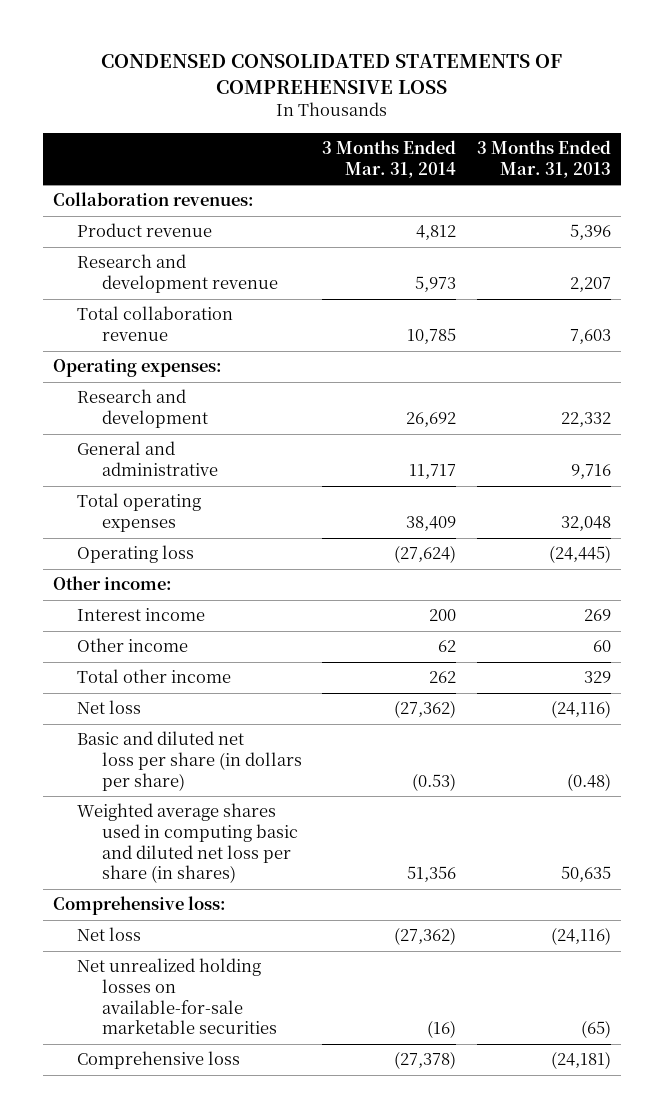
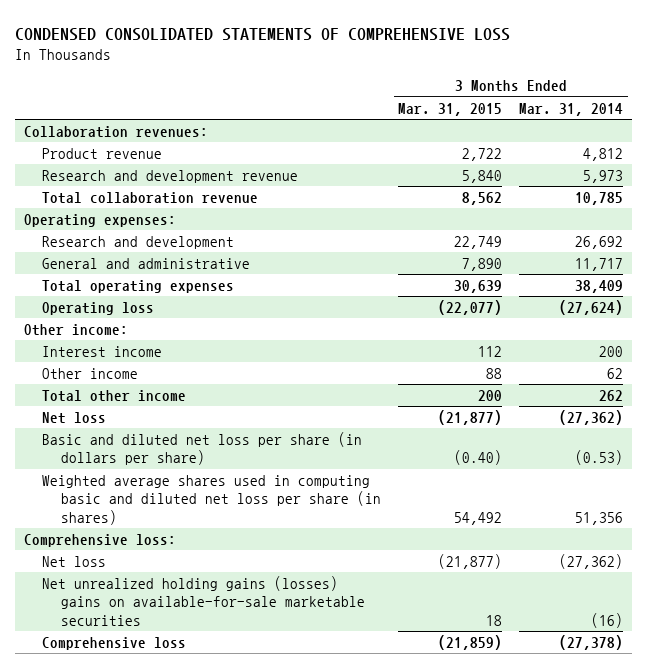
[476,140,611,178] 3 Months Ended Mar. 31, 2013 -> none
none -> [398,102,503,116] Mar. 31, 2015
[77,958,277,1035] Net unrealized holding losses on available-for-sale marketable securities -> [42,576,365,626] Net unrealized holding gains (losses) gains on available-for-sale marketable securities

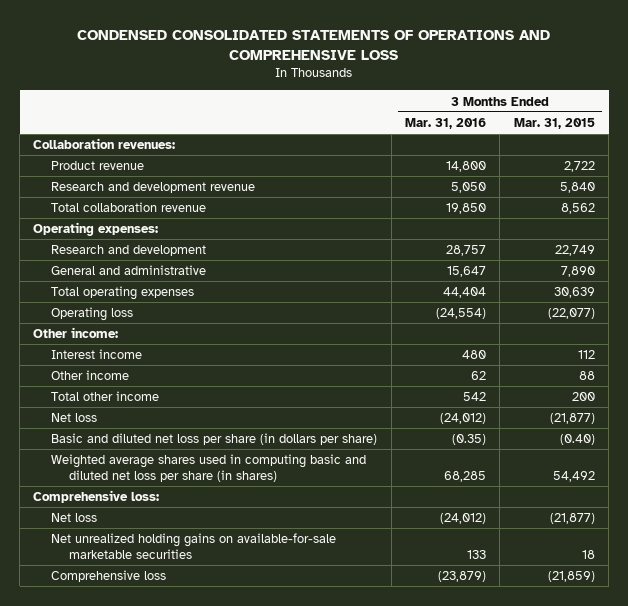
[15,27,511,41] CONDENSED CONSOLIDATED STATEMENTS OF COMPREHENSIVE LOSS -> [77,29,551,60] CONDENSED CONSOLIDATED STATEMENTS OF OPERATIONS AND COMPREHENSIVE LOSS
[519,102,624,116] Mar. 31, 2014 -> none
none -> [405,117,487,129] Mar. 31, 2016
[42,576,365,626] Net unrealized holding gains (losses) gains on available-for-sale marketable securities -> [51,533,337,559] Net unrealized holding gains on available-for-sale marketable securities

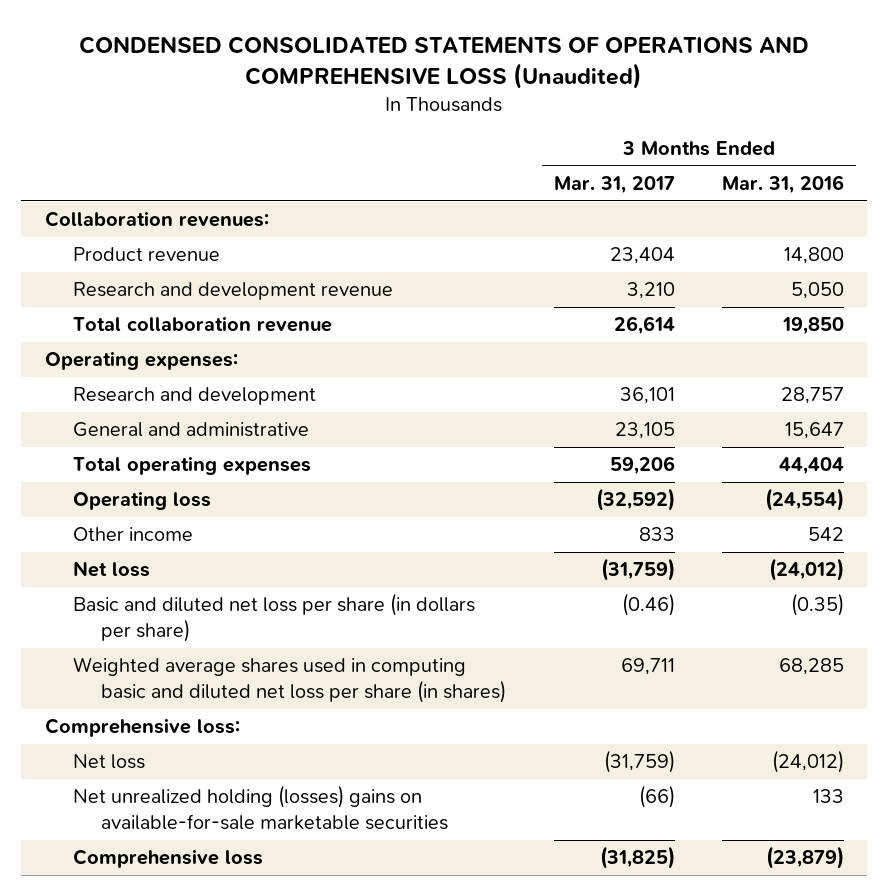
[77,29,551,60] CONDENSED CONSOLIDATED STATEMENTS OF OPERATIONS AND COMPREHENSIVE LOSS -> [79,35,810,89] CONDENSED CONSOLIDATED STATEMENTS OF OPERATIONS AND COMPREHENSIVE LOSS (Unaudited)
[513,117,595,129] Mar. 31, 2015 -> none
none -> [553,176,675,195] Mar. 31, 2017
[33,327,119,339] Other income: -> none
[51,349,143,360] Interest income -> none
[51,391,160,402] Total other income -> none
[471,371,487,381] 62 -> [807,527,844,542] 542
[51,533,337,559] Net unrealized holding gains on available-for-sale marketable securities -> [73,785,449,831] Net unrealized holding (losses) gains on available-for-sale marketable securities

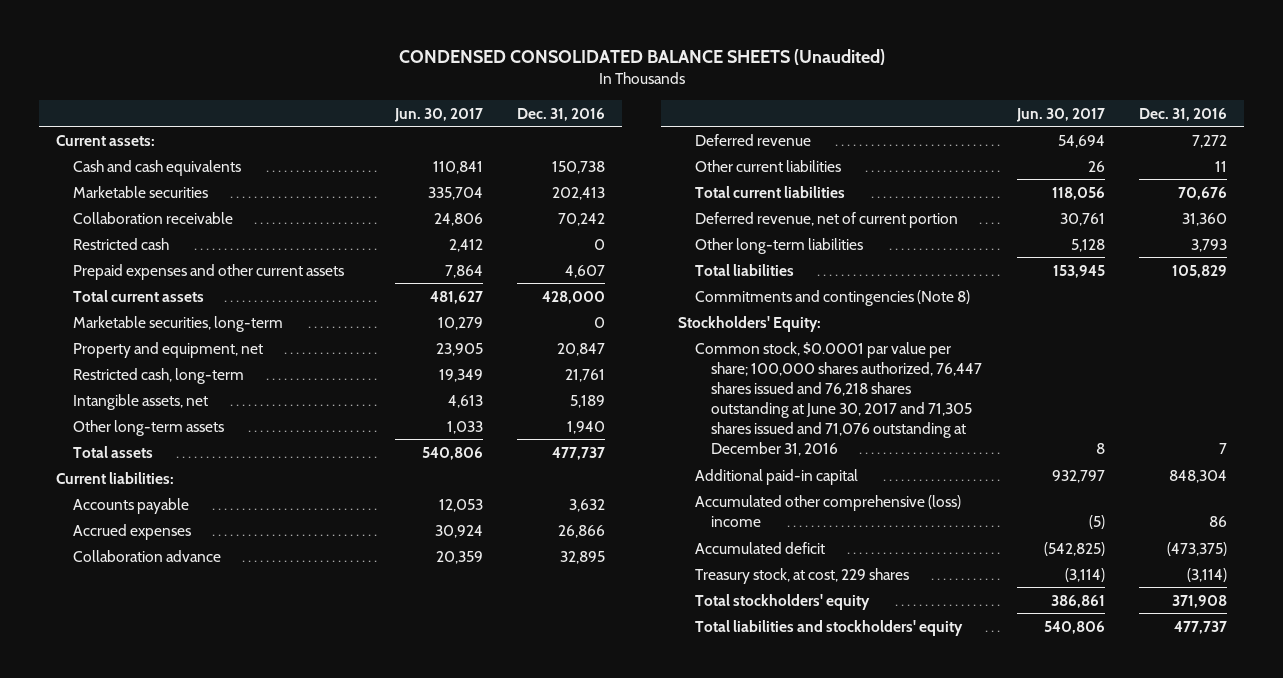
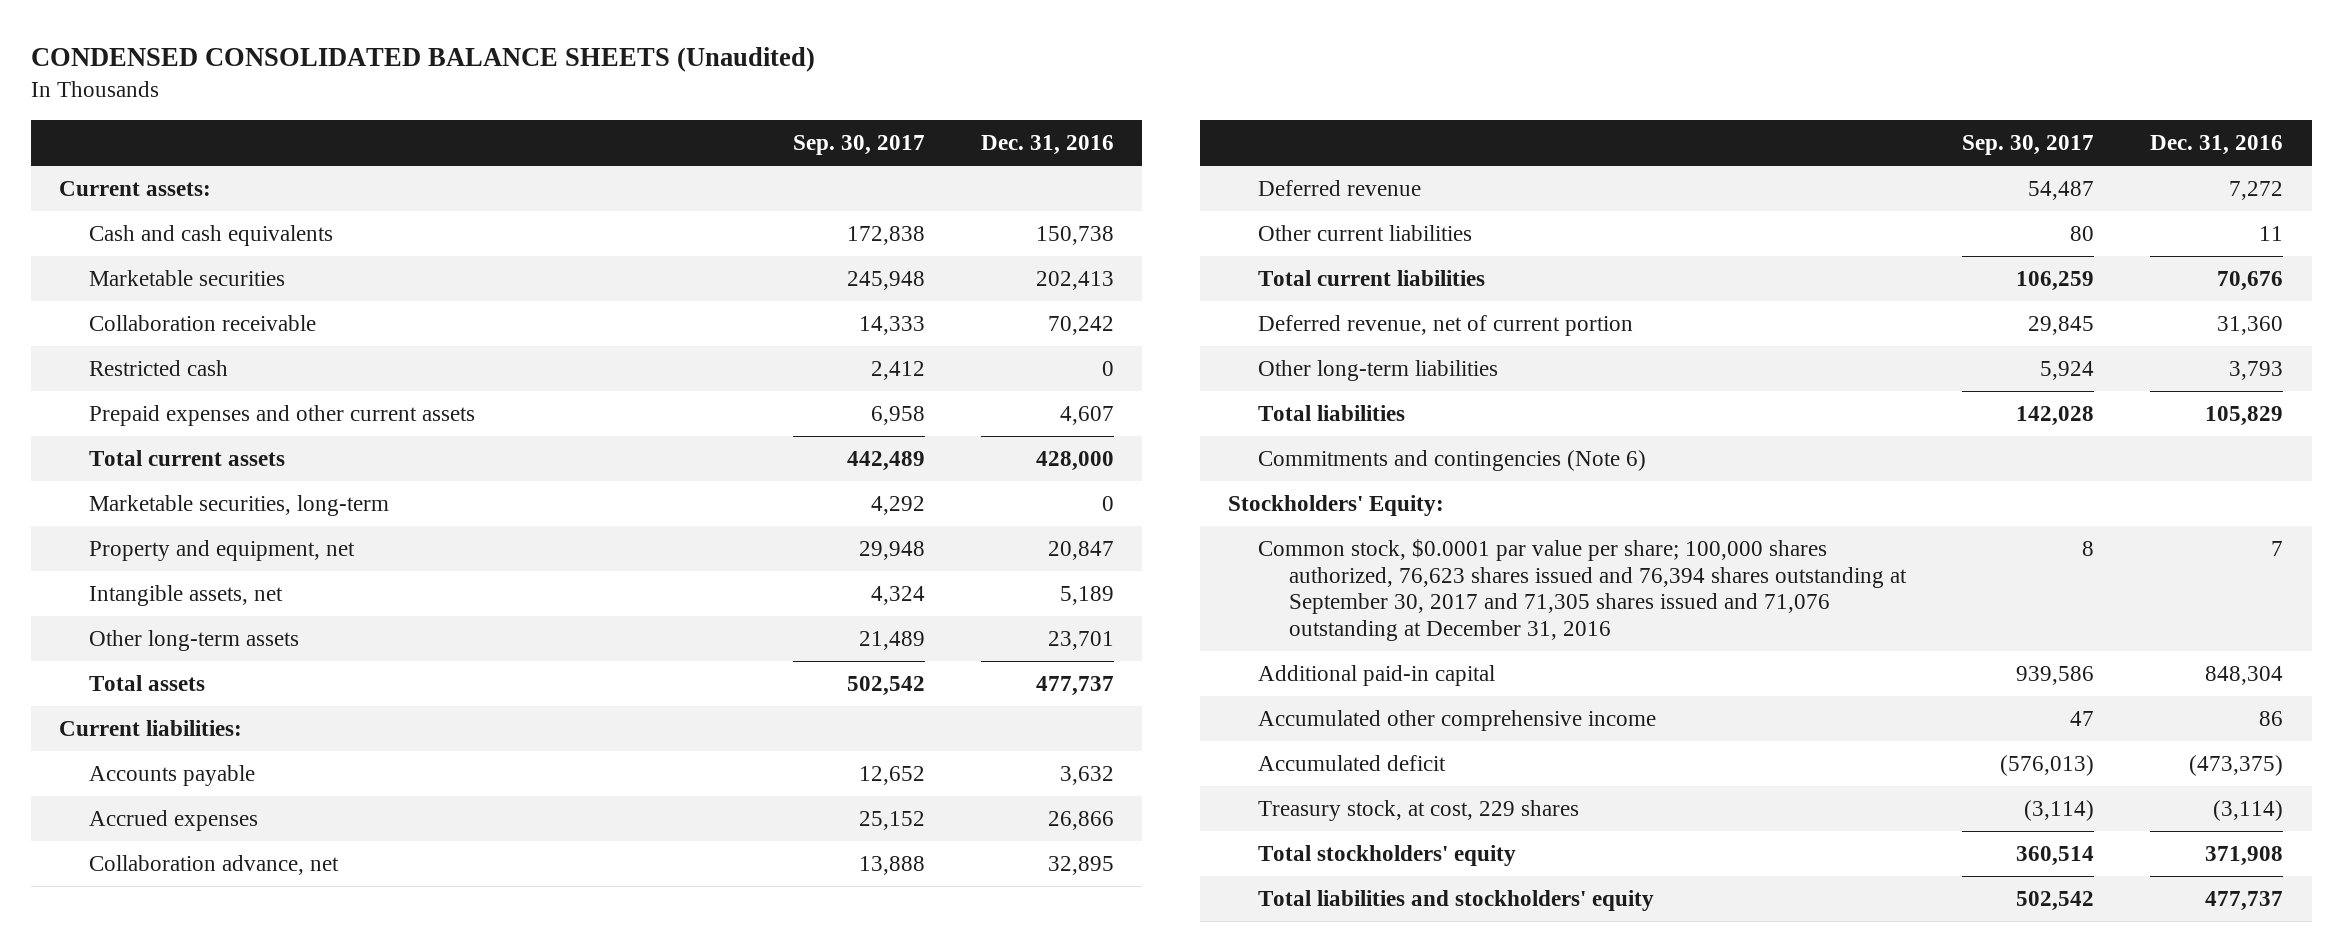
[393,107,483,122] Jun. 30, 2017 -> none
none -> [792,135,925,156] Sep. 30, 2017
[72,367,244,384] Restricted cash, long-term -> none
[566,420,605,434] 1,940 -> [1048,630,1115,650] 23,701
[72,549,221,562] Collaboration advance -> [89,854,340,875] Collaboration advance, net
[694,289,970,306] Commitments and contingencies (Note 8) -> [1258,449,1647,471] Commitments and contingencies (Note 6)
[694,341,983,457] Common stock, $0.0001 par value per share; 100,000 shares authorized, 76,447 shares issued and 76,218 shares outstanding at June 30, 2017 and 71,305 shares issued and 71,076 outstanding at December 31, 2016 -> [1258,538,1907,642] Common stock, $0.0001 par value per share; 100,000 shares authorized, 76,623 shares issued and 76,394 shares outstanding at September 30, 2017 and 71,305 shares issued and 71,076 outstanding at December 31, 2016
[694,494,961,527] Accumulated other comprehensive (loss) income -> [1258,709,1657,731] Accumulated other comprehensive income

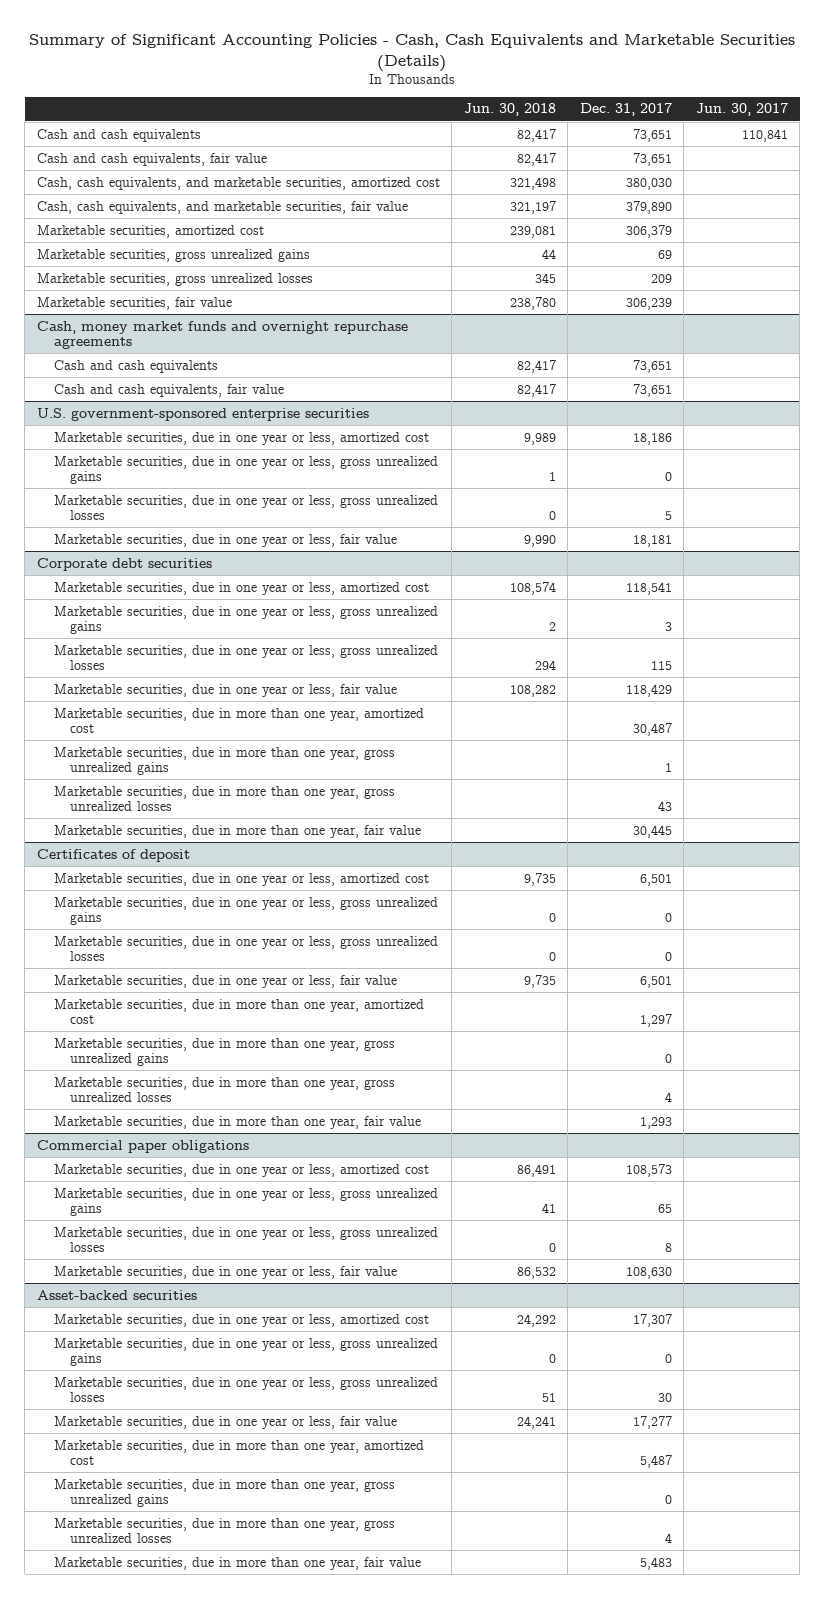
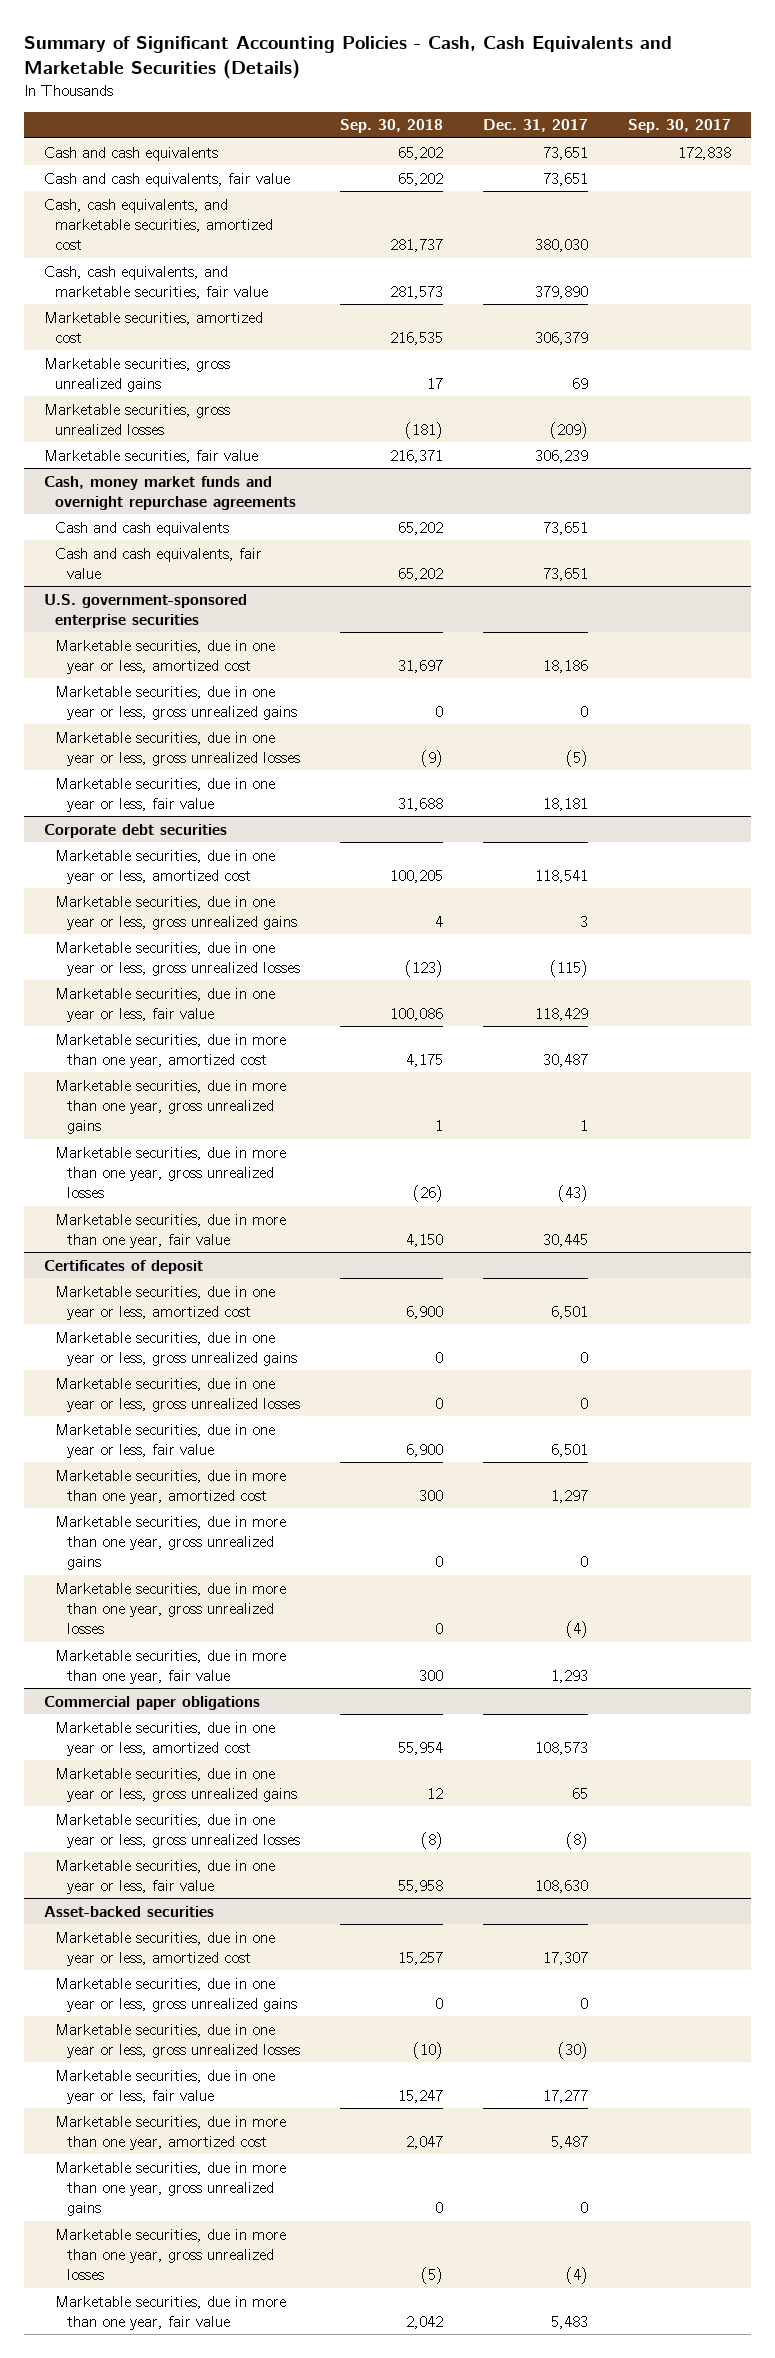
[463,103,556,117] Jun. 30, 2018 -> none
[695,103,788,117] Jun. 30, 2017 -> none
none -> [339,119,443,134] Sep. 30, 2018
none -> [627,119,731,134] Sep. 30, 2017
[650,273,672,283] 209 -> [549,421,588,439] (209)
[664,510,672,520] 5 -> [565,749,588,767] (5)
[650,660,672,670] 115 -> [549,959,588,977] (115)
[657,800,672,811] 43 -> [557,1185,588,1203] (43)
[664,1091,672,1102] 4 -> [565,1621,588,1639] (4)
[664,1242,672,1252] 8 -> [565,1831,588,1849] (8)
[657,1392,672,1402] 30 -> [557,2041,588,2059] (30)
[664,1532,672,1543] 4 -> [565,2267,588,2285] (4)

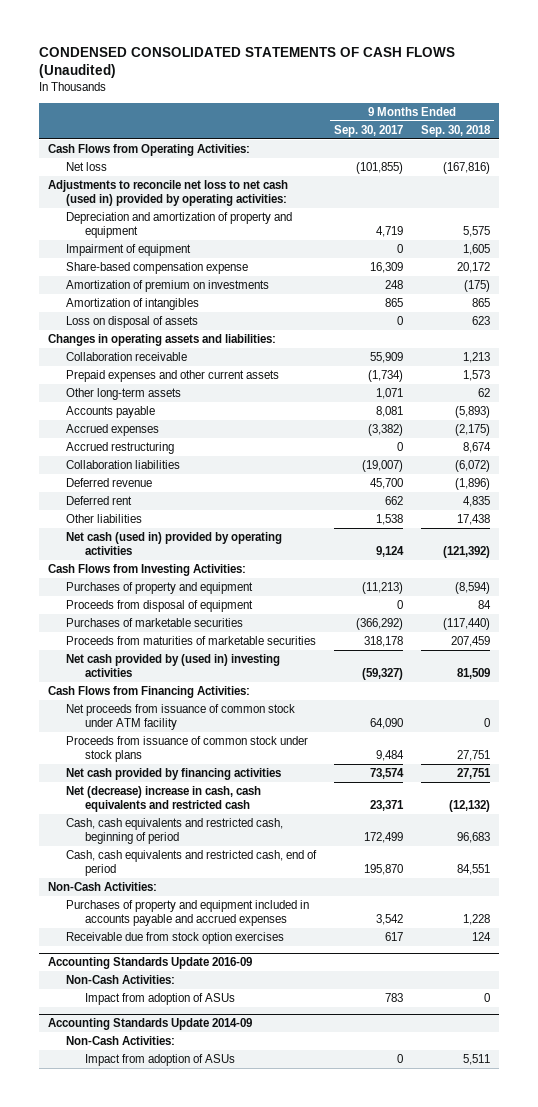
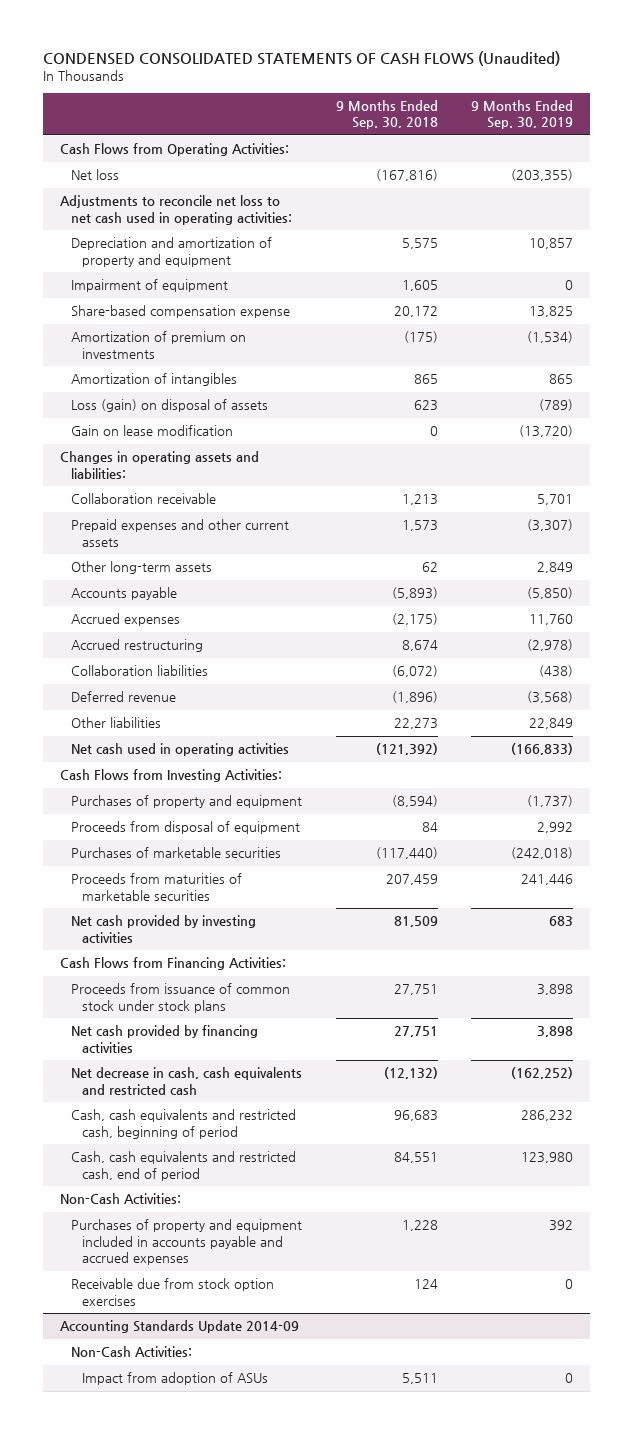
[334,124,404,137] Sep. 30, 2017 -> none
none -> [471,100,574,130] 9 Months Ended Sep. 30, 2019
[48,180,289,207] Adjustments to reconcile net loss to net cash (used in) provided by operating activities: -> [60,195,292,225] Adjustments to reconcile net loss to net cash used in operating activities:
[66,316,199,329] Loss on disposal of assets -> [70,399,268,413] Loss (gain) on disposal of assets
none -> [70,425,233,437] Gain on lease modification
[66,496,133,506] Deferred rent -> none
[456,514,490,526] 17,438 -> [393,718,438,730] 22,273
[66,532,283,556] Net cash (used in) provided by operating activities -> [70,743,289,757] Net cash used in operating activities
[66,654,281,678] Net cash provided by (used in) investing activities -> [70,915,256,943] Net cash provided by investing activities
[66,704,296,731] Net proceeds from issuance of common stock under ATM facility -> none
[66,786,262,813] Net (decrease) increase in cash, cash equivalents and restricted cash -> [70,1067,302,1095] Net decrease in cash, cash equivalents and restricted cash
[48,957,253,970] Accounting Standards Update 2016-09 -> none
[66,975,176,985] Non-Cash Activities: -> none
[84,993,235,1006] Impact from adoption of ASUs -> none

